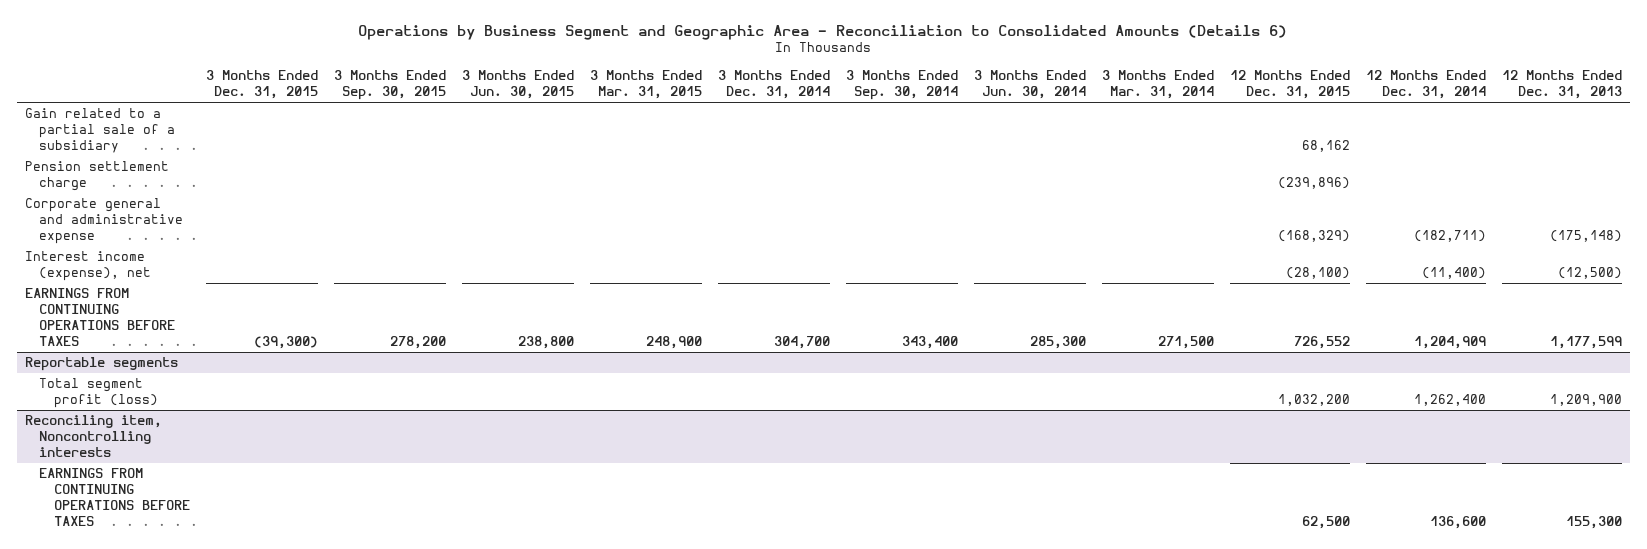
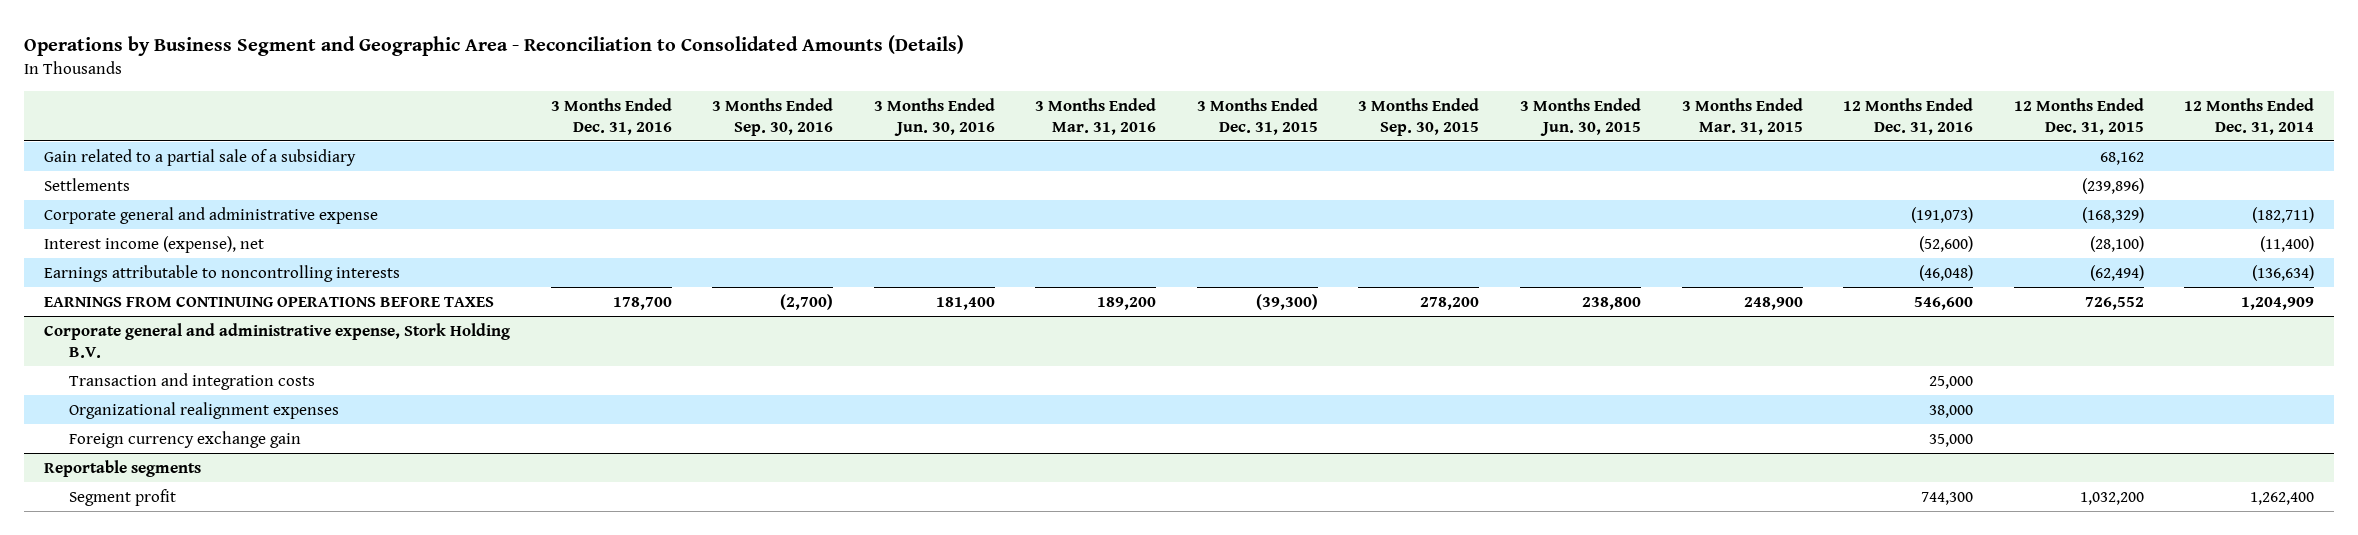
[358,24,1288,40] Operations by Business Segment and Geographic Area - Reconciliation to Consolidated Amounts (Details 6) -> [23,34,964,56] Operations by Business Segment and Geographic Area - Reconciliation to Consolidated Amounts (Details)
[718,70,831,100] 3 Months Ended Dec. 31, 2014 -> none
[846,70,959,101] 3 Months Ended Sep. 30, 2014 -> none
[974,70,1087,100] 3 Months Ended Jun. 30, 2014 -> none
[1102,70,1215,100] 3 Months Ended Mar. 31, 2014 -> none
[1501,70,1622,100] 12 Months Ended Dec. 31, 2013 -> none
none -> [550,97,672,135] 3 Months Ended Dec. 31, 2016
none -> [712,97,834,136] 3 Months Ended Sep. 30, 2016
none -> [873,97,995,136] 3 Months Ended Jun. 30, 2016
none -> [1035,97,1157,135] 3 Months Ended Mar. 31, 2016
none -> [1843,97,1974,135] 12 Months Ended Dec. 31, 2016
[24,161,169,192] Pension settlement charge -> [44,177,131,191] Settlements
none -> [44,264,401,282] Earnings attributable to noncontrolling interests
none -> [44,322,511,358] Corporate general and administrative expense, Stork Holding B.V.
none -> [68,372,315,390] Transaction and integration costs
none -> [68,401,339,419] Organizational realignment expenses
none -> [68,430,301,448] Foreign currency exchange gain
[24,415,162,458] Reconciling item, Noncontrolling interests -> none
[39,468,191,527] EARNINGS FROM CONTINUING OPERATIONS BEFORE TAXES -> none
[39,378,159,409] Total segment profit (loss) -> [68,488,176,506] Segment profit

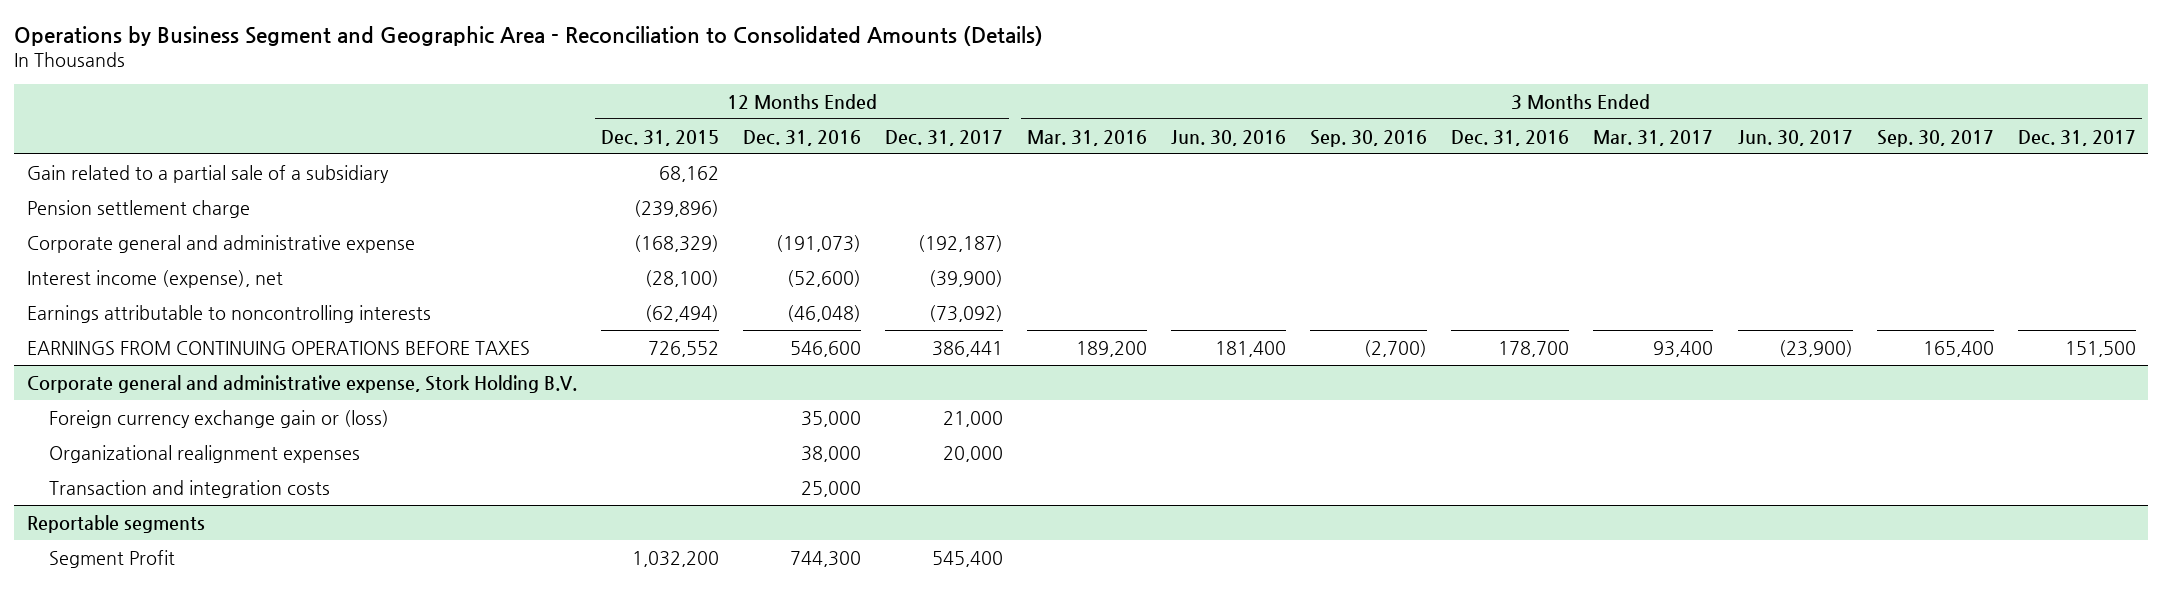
[1196,97,1318,135] 3 Months Ended Dec. 31, 2015 -> none
[1358,97,1480,136] 3 Months Ended Sep. 30, 2015 -> none
[1519,97,1641,136] 3 Months Ended Jun. 30, 2015 -> none
[1681,97,1803,135] 3 Months Ended Mar. 31, 2015 -> none
[2184,97,2315,135] 12 Months Ended Dec. 31, 2014 -> none
none -> [884,129,1003,146] Dec. 31, 2017
none -> [1593,129,1714,146] Mar. 31, 2017
none -> [1737,129,1853,146] Jun. 30, 2017
none -> [1876,129,1994,147] Sep. 30, 2017
none -> [2017,129,2136,146] Dec. 31, 2017
[44,177,131,191] Settlements -> [26,199,250,218] Pension settlement charge
none -> [48,409,389,428] Foreign currency exchange gain or (loss)
[68,430,301,448] Foreign currency exchange gain -> none
[68,372,315,390] Transaction and integration costs -> [48,479,330,498] Transaction and integration costs
[68,488,176,506] Segment profit -> [48,549,175,568] Segment Profit

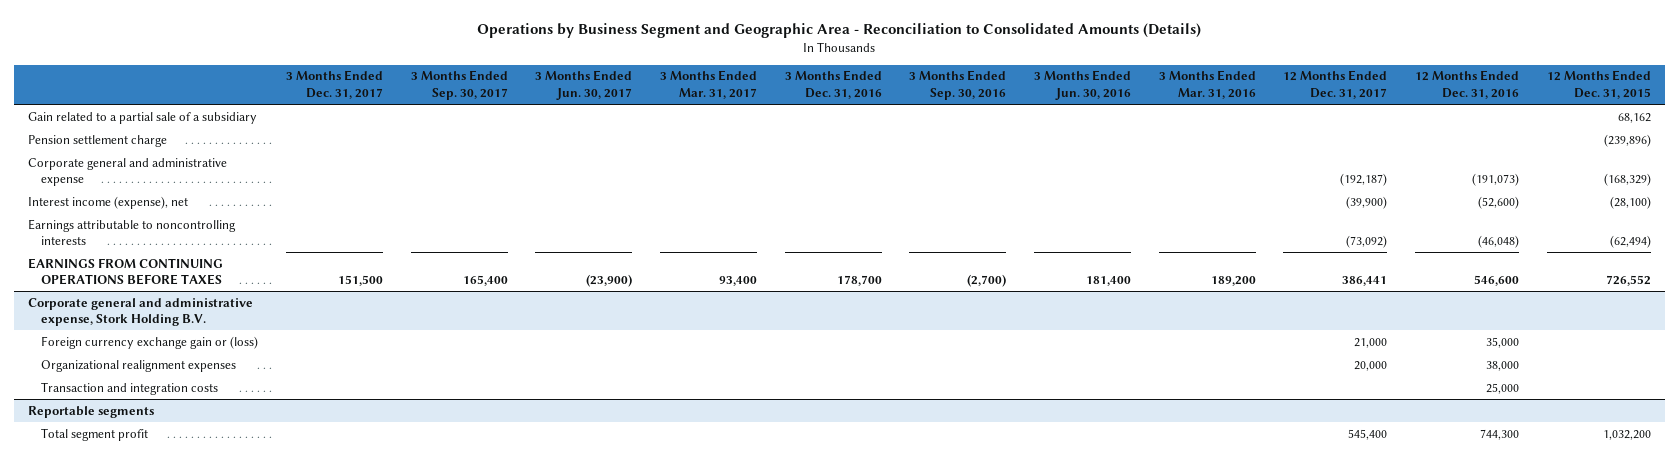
[48,549,175,568] Segment Profit -> [41,427,149,441] Total segment profit

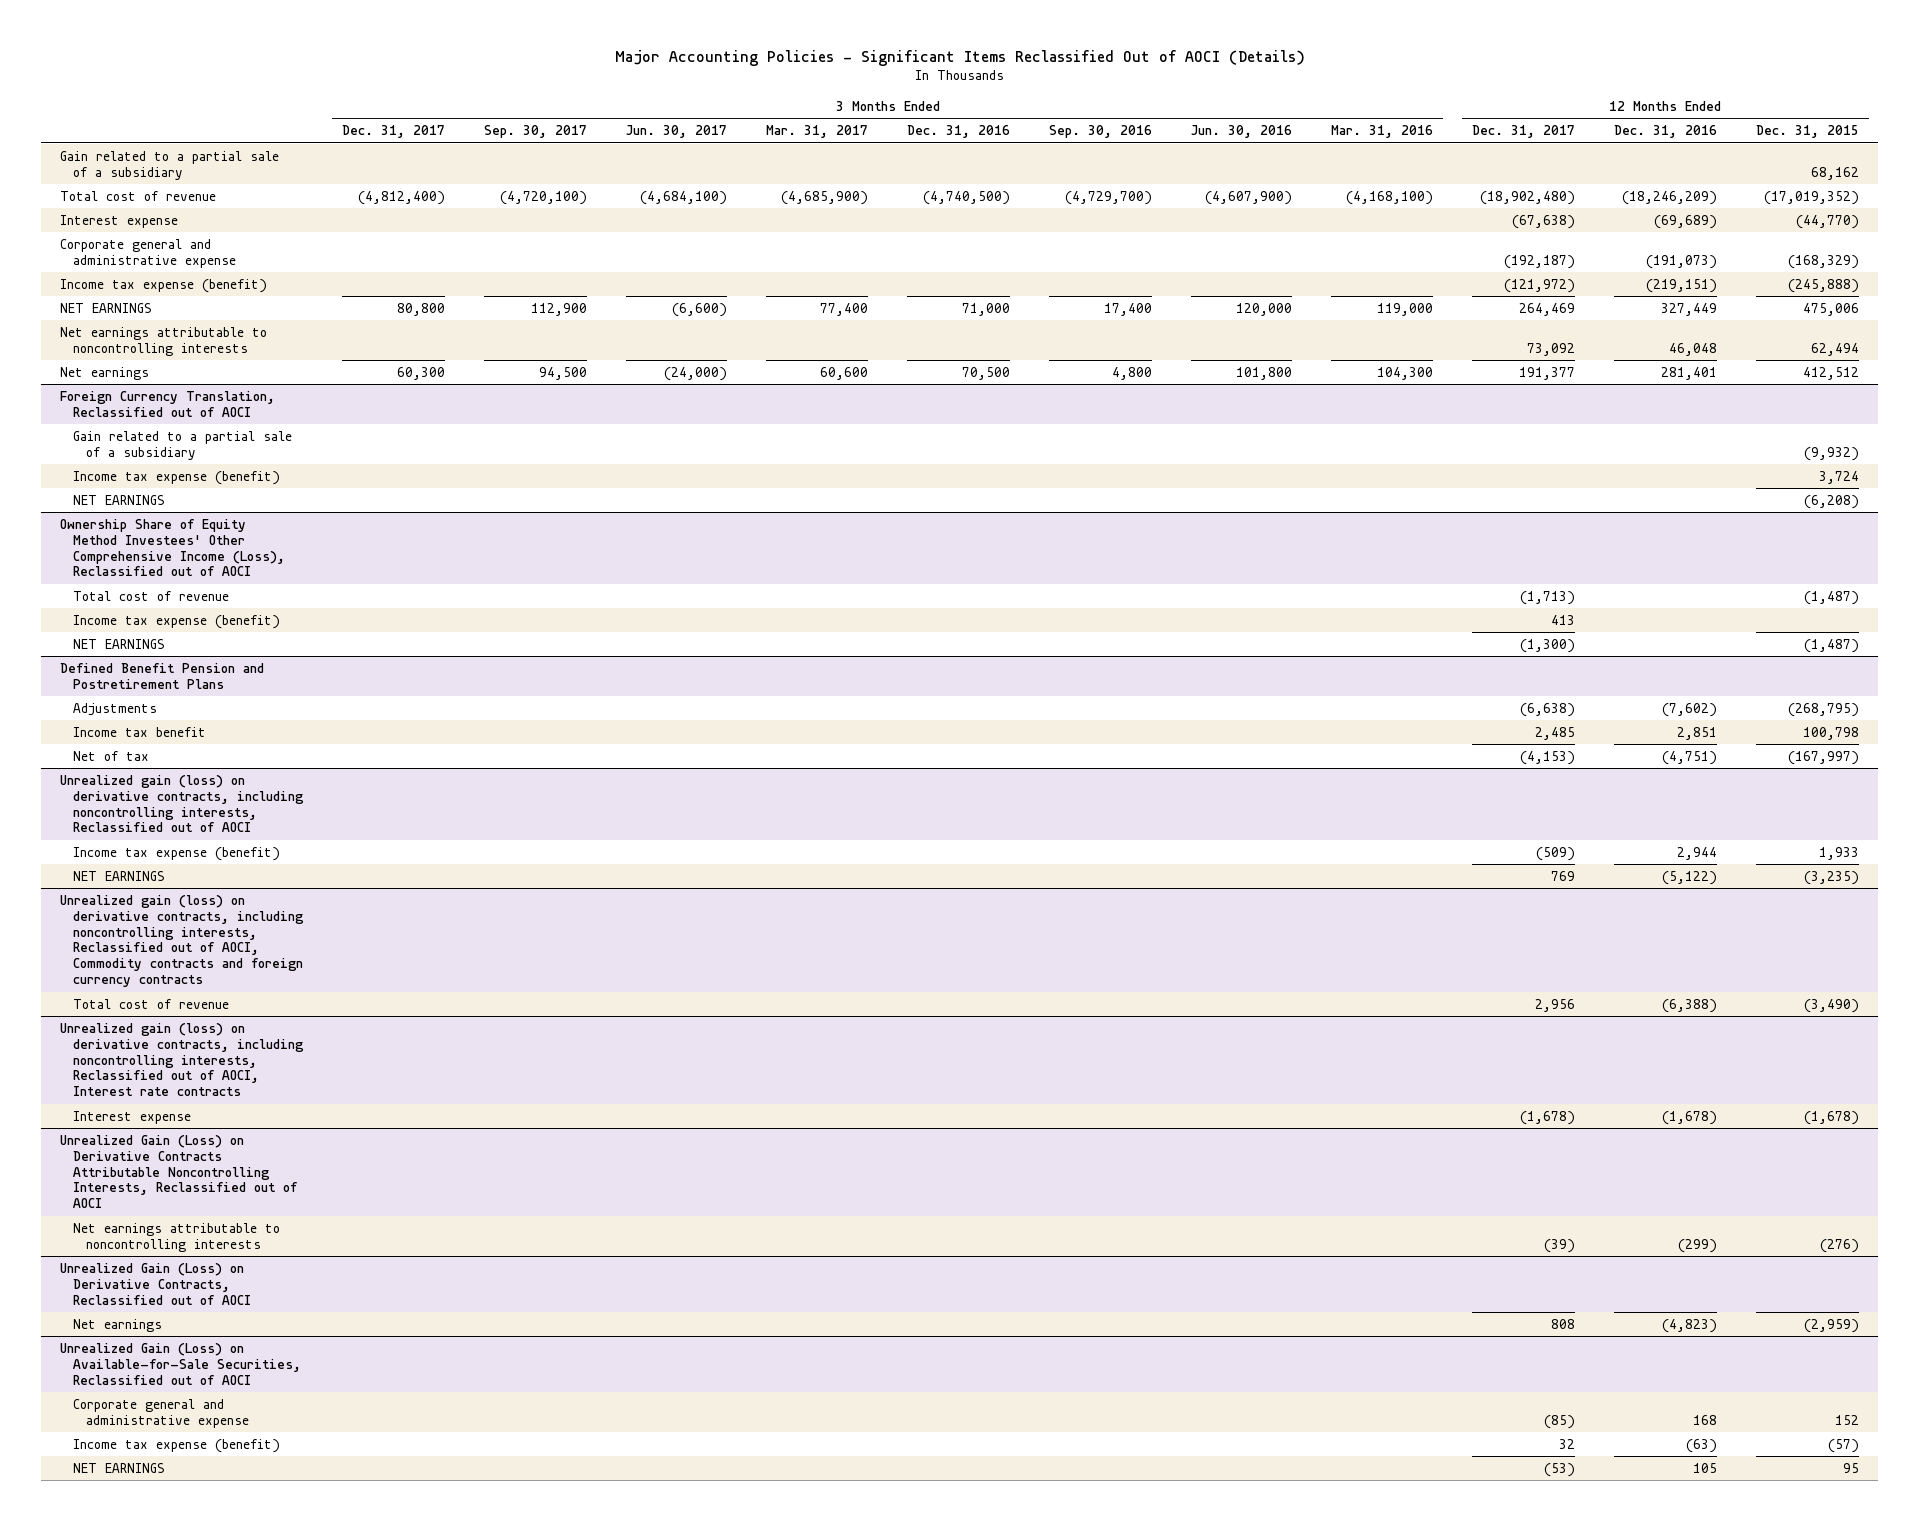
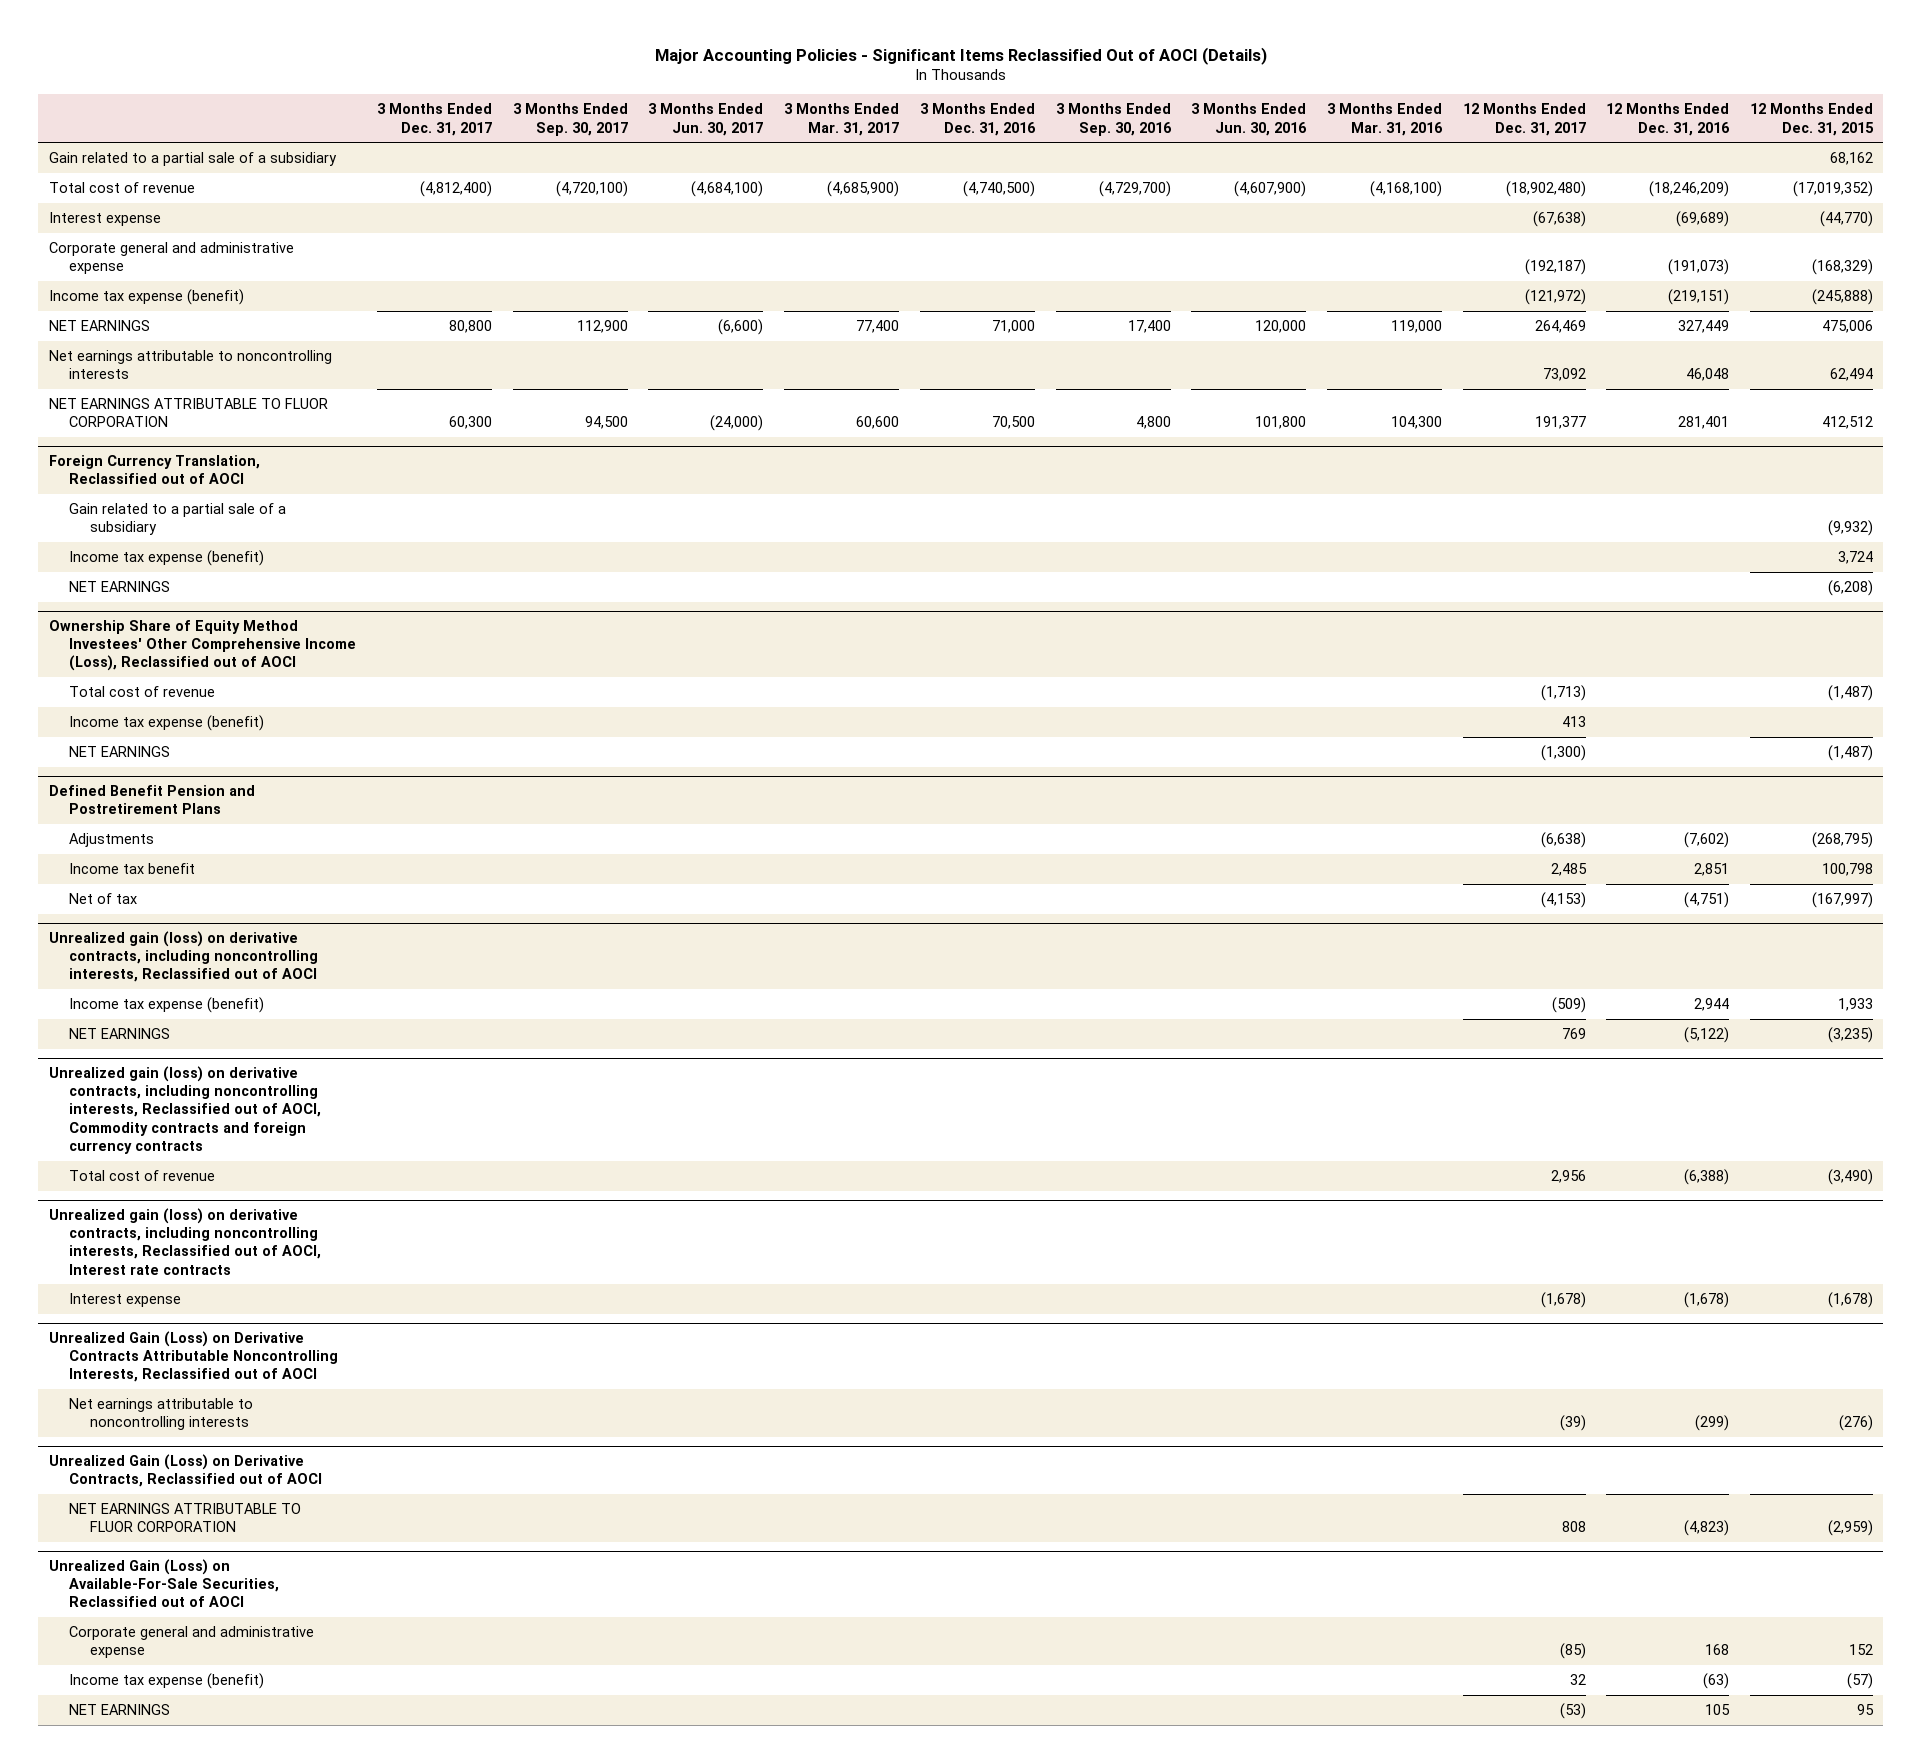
[60,366,150,380] Net earnings -> [48,397,328,428] NET EARNINGS ATTRIBUTABLE TO FLUOR CORPORATION
[73,1318,163,1332] Net earnings -> [69,1502,302,1533] NET EARNINGS ATTRIBUTABLE TO FLUOR CORPORATION
[60,1342,302,1385] Unrealized Gain (Loss) on Available-for-Sale Securities, Reclassified out of AOCI -> [48,1559,280,1608] Unrealized Gain (Loss) on Available-For-Sale Securities, Reclassified out of AOCI

